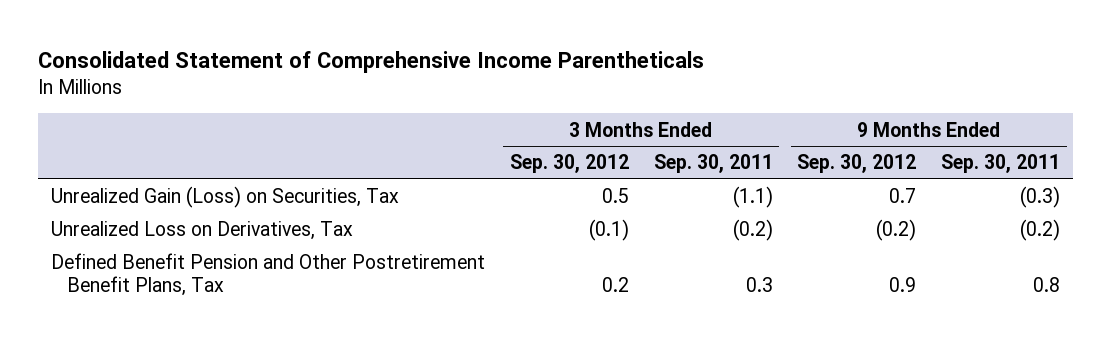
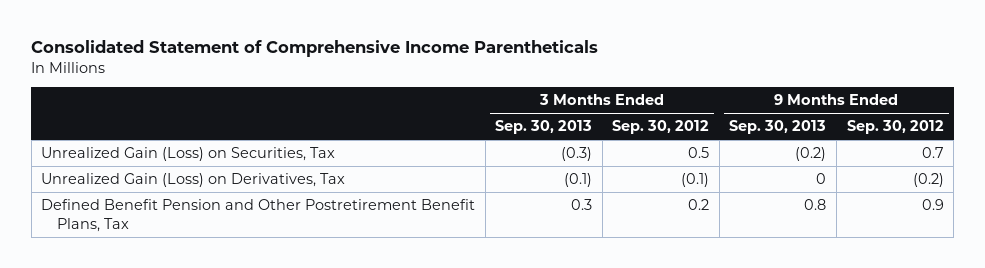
[653,154,773,174] Sep. 30, 2011 -> none
[941,154,1061,174] Sep. 30, 2011 -> none
none -> [495,120,593,135] Sep. 30, 2013
none -> [729,120,827,135] Sep. 30, 2013
[50,221,353,241] Unrealized Loss on Derivatives, Tax -> [41,173,346,188] Unrealized Gain (Loss) on Derivatives, Tax

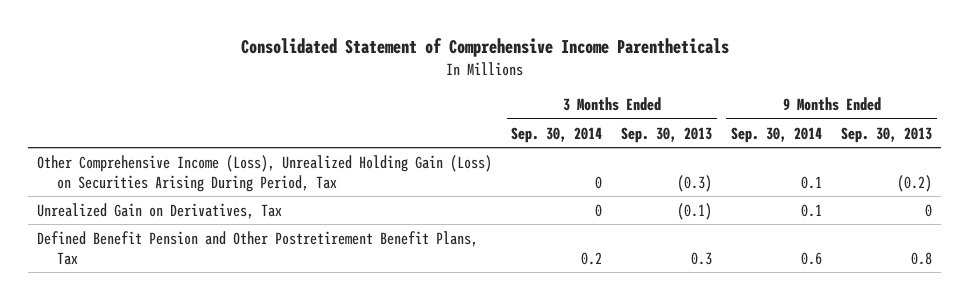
[612,120,710,135] Sep. 30, 2012 -> none
[846,120,944,135] Sep. 30, 2012 -> none
none -> [511,126,603,143] Sep. 30, 2014
none -> [731,126,823,143] Sep. 30, 2014
[41,147,336,162] Unrealized Gain (Loss) on Securities, Tax -> [37,154,493,192] Other Comprehensive Income (Loss), Unrealized Holding Gain (Loss) on Securities Arising During Period, Tax
[41,173,346,188] Unrealized Gain (Loss) on Derivatives, Tax -> [37,202,283,219] Unrealized Gain on Derivatives, Tax

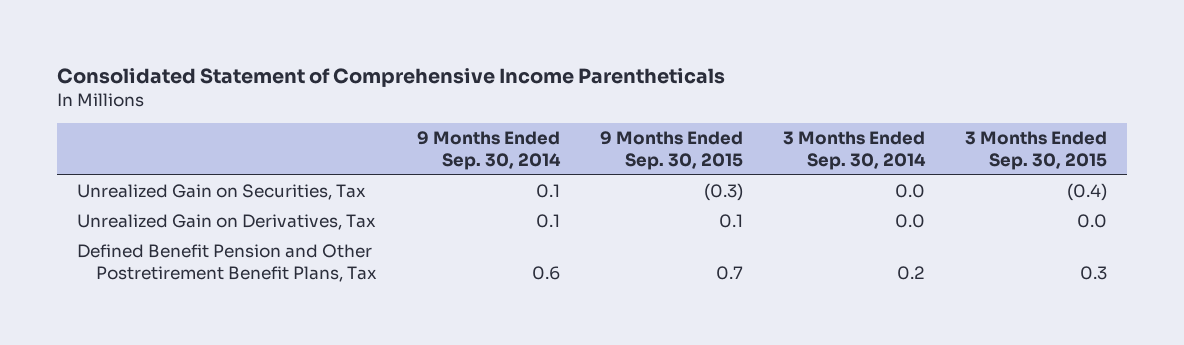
[621,126,713,143] Sep. 30, 2013 -> none
[840,126,932,143] Sep. 30, 2013 -> none
none -> [600,131,744,170] 9 Months Ended Sep. 30, 2015
none -> [964,131,1107,170] 3 Months Ended Sep. 30, 2015
[37,154,493,192] Other Comprehensive Income (Loss), Unrealized Holding Gain (Loss) on Securities Arising During Period, Tax -> [77,184,367,201] Unrealized Gain on Securities, Tax
[595,175,603,189] 0 -> [894,184,925,199] 0.0
[595,203,603,217] 0 -> [894,214,925,229] 0.0

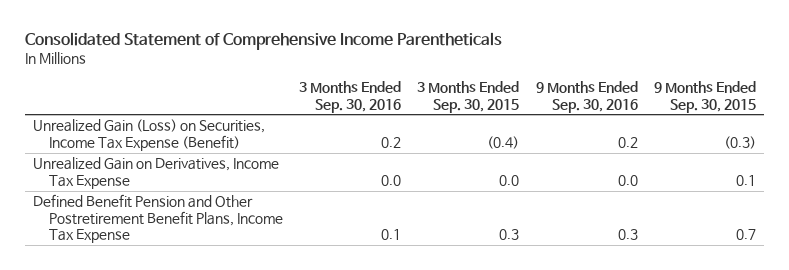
[417,131,562,170] 9 Months Ended Sep. 30, 2014 -> none
[782,131,926,170] 3 Months Ended Sep. 30, 2014 -> none
none -> [299,81,402,113] 3 Months Ended Sep. 30, 2016
none -> [535,81,638,113] 9 Months Ended Sep. 30, 2016
[77,184,367,201] Unrealized Gain on Securities, Tax -> [32,119,265,151] Unrealized Gain (Loss) on Securities, Income Tax Expense (Benefit)
[77,214,377,231] Unrealized Gain on Derivatives, Tax -> [32,157,279,189] Unrealized Gain on Derivatives, Income Tax Expense
[77,244,378,282] Defined Benefit Pension and Other Postretirement Benefit Plans, Tax -> [32,194,283,244] Defined Benefit Pension and Other Postretirement Benefit Plans, Income Tax Expense

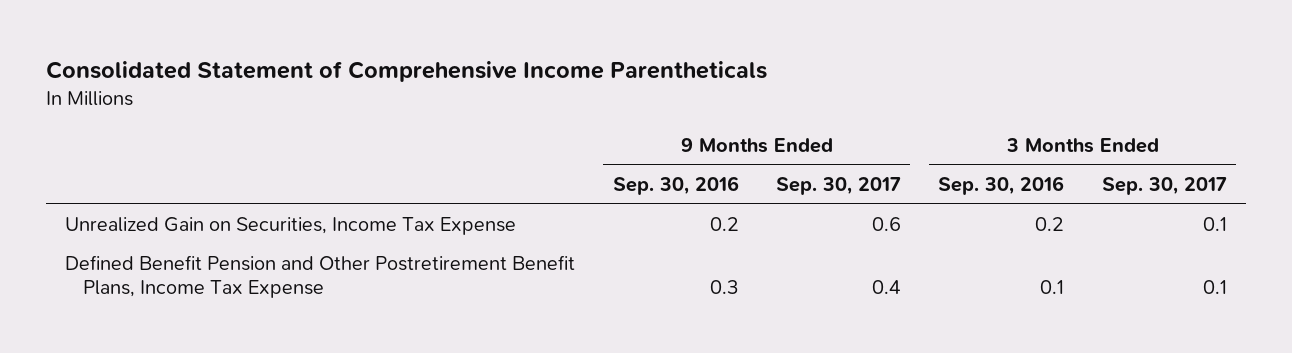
[417,81,520,113] 3 Months Ended Sep. 30, 2015 -> none
[654,81,757,113] 9 Months Ended Sep. 30, 2015 -> none
none -> [776,177,902,196] Sep. 30, 2017
none -> [1101,177,1227,196] Sep. 30, 2017
[32,157,279,189] Unrealized Gain on Derivatives, Income Tax Expense -> none
[32,119,265,151] Unrealized Gain (Loss) on Securities, Income Tax Expense (Benefit) -> [65,217,517,236] Unrealized Gain on Securities, Income Tax Expense

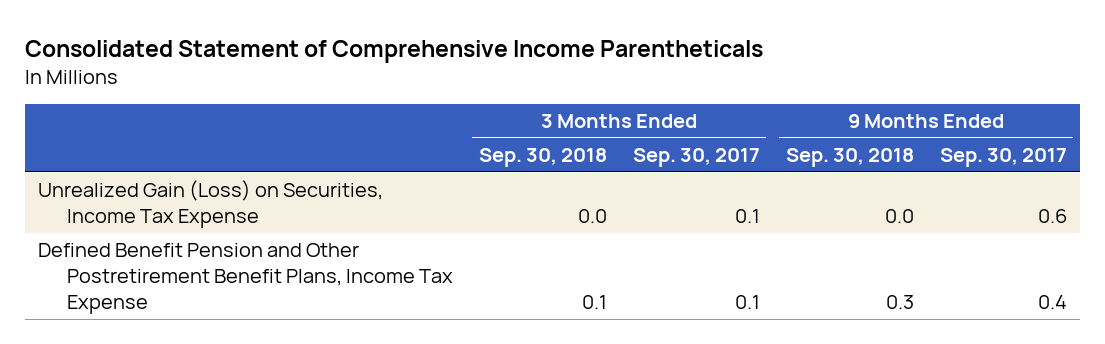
[612,176,739,196] Sep. 30, 2016 -> none
[938,176,1065,196] Sep. 30, 2016 -> none
none -> [478,147,607,167] Sep. 30, 2018
none -> [785,147,914,167] Sep. 30, 2018
[65,217,517,236] Unrealized Gain on Securities, Income Tax Expense -> [38,180,384,229] Unrealized Gain (Loss) on Securities, Income Tax Expense

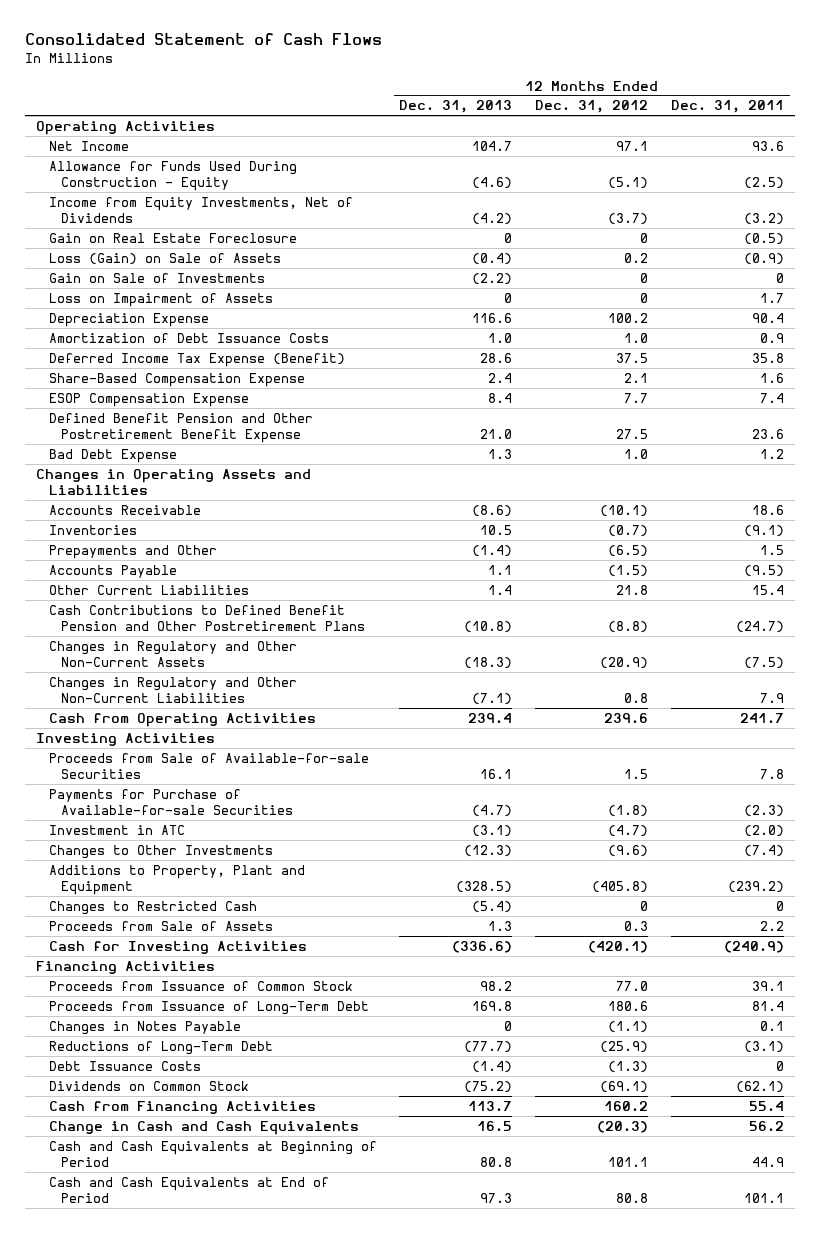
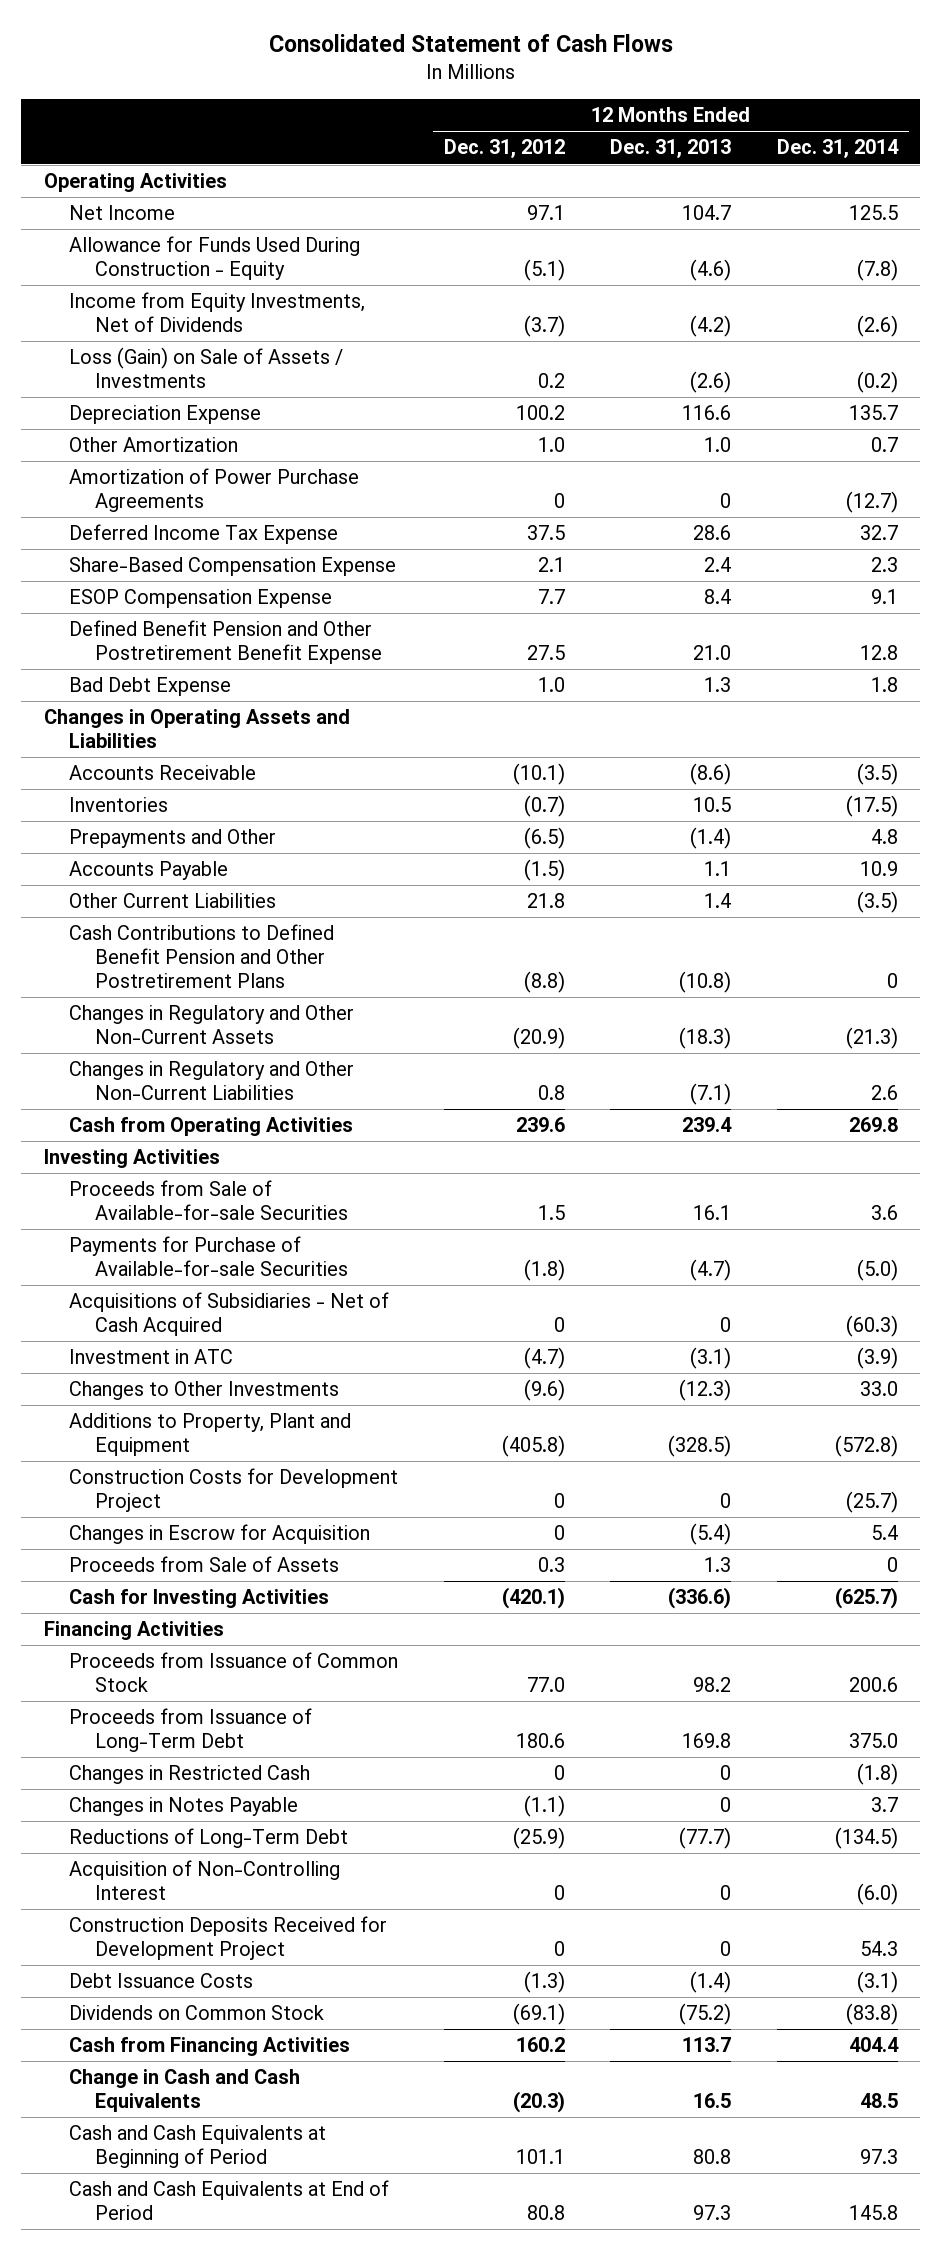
[670,100,784,114] Dec. 31, 2011 -> none
none -> [776,139,899,159] Dec. 31, 2014
[48,232,297,243] Gain on Real Estate Foreclosure -> none
[48,272,265,283] Gain on Sale of Investments -> none
[48,292,273,307] Loss on Impairment of Assets -> none
[48,252,281,265] Loss (Gain) on Sale of Assets -> [69,347,344,388] Loss (Gain) on Sale of Assets / Investments
[472,252,513,265] (0.4) -> [690,370,732,393] (2.6)
[48,332,329,343] Amortization of Debt Issuance Costs -> [69,437,239,453] Other Amortization
none -> [69,468,360,512] Amortization of Power Purchase Agreements
[48,352,345,367] Deferred Income Tax Expense (Benefit) -> [69,524,339,545] Deferred Income Tax Expense
none -> [69,1292,390,1336] Acquisitions of Subsidiaries - Net of Cash Acquired
none -> [69,1468,399,1512] Construction Costs for Development Project
[48,900,257,915] Changes to Restricted Cash -> [69,1524,371,1545] Changes in Escrow for Acquisition
none -> [69,1765,311,1785] Changes in Restricted Cash
none -> [69,1860,341,1900] Acquisition of Non-Controlling Interest
none -> [69,1916,388,1960] Construction Deposits Received for Development Project

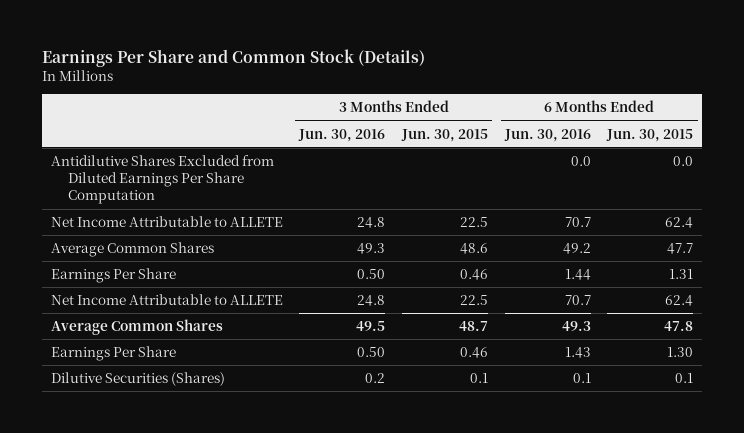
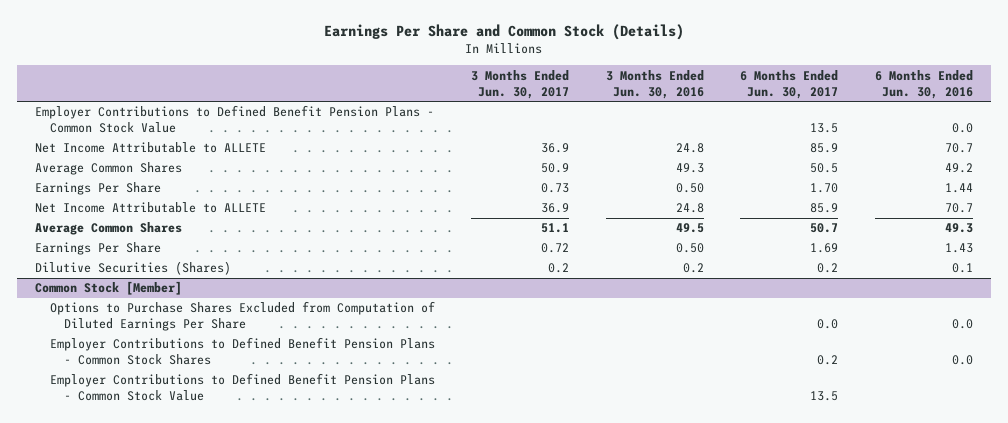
[401,128,489,142] Jun. 30, 2015 -> none
[606,128,694,142] Jun. 30, 2015 -> none
none -> [471,69,570,99] 3 Months Ended Jun. 30, 2017
none -> [740,69,839,99] 6 Months Ended Jun. 30, 2017
[50,155,274,205] Antidilutive Shares Excluded from Diluted Earnings Per Share Computation -> none
none -> [35,105,435,134] Employer Contributions to Defined Benefit Pension Plans - Common Stock Value
none -> [35,281,183,296] Common Stock [Member]
none -> [49,301,435,332] Options to Purchase Shares Excluded from Computation of Diluted Earnings Per Share
none -> [49,337,435,366] Employer Contributions to Defined Benefit Pension Plans - Common Stock Shares
none -> [49,373,435,402] Employer Contributions to Defined Benefit Pension Plans - Common Stock Value

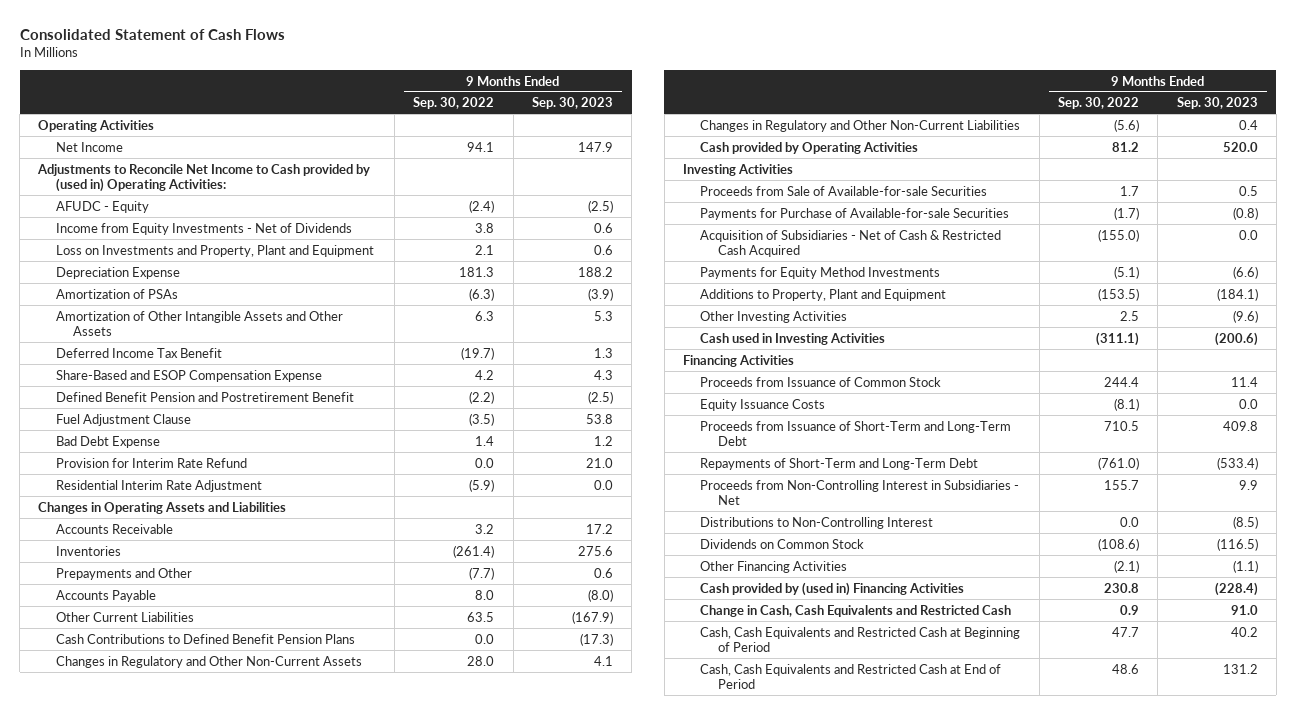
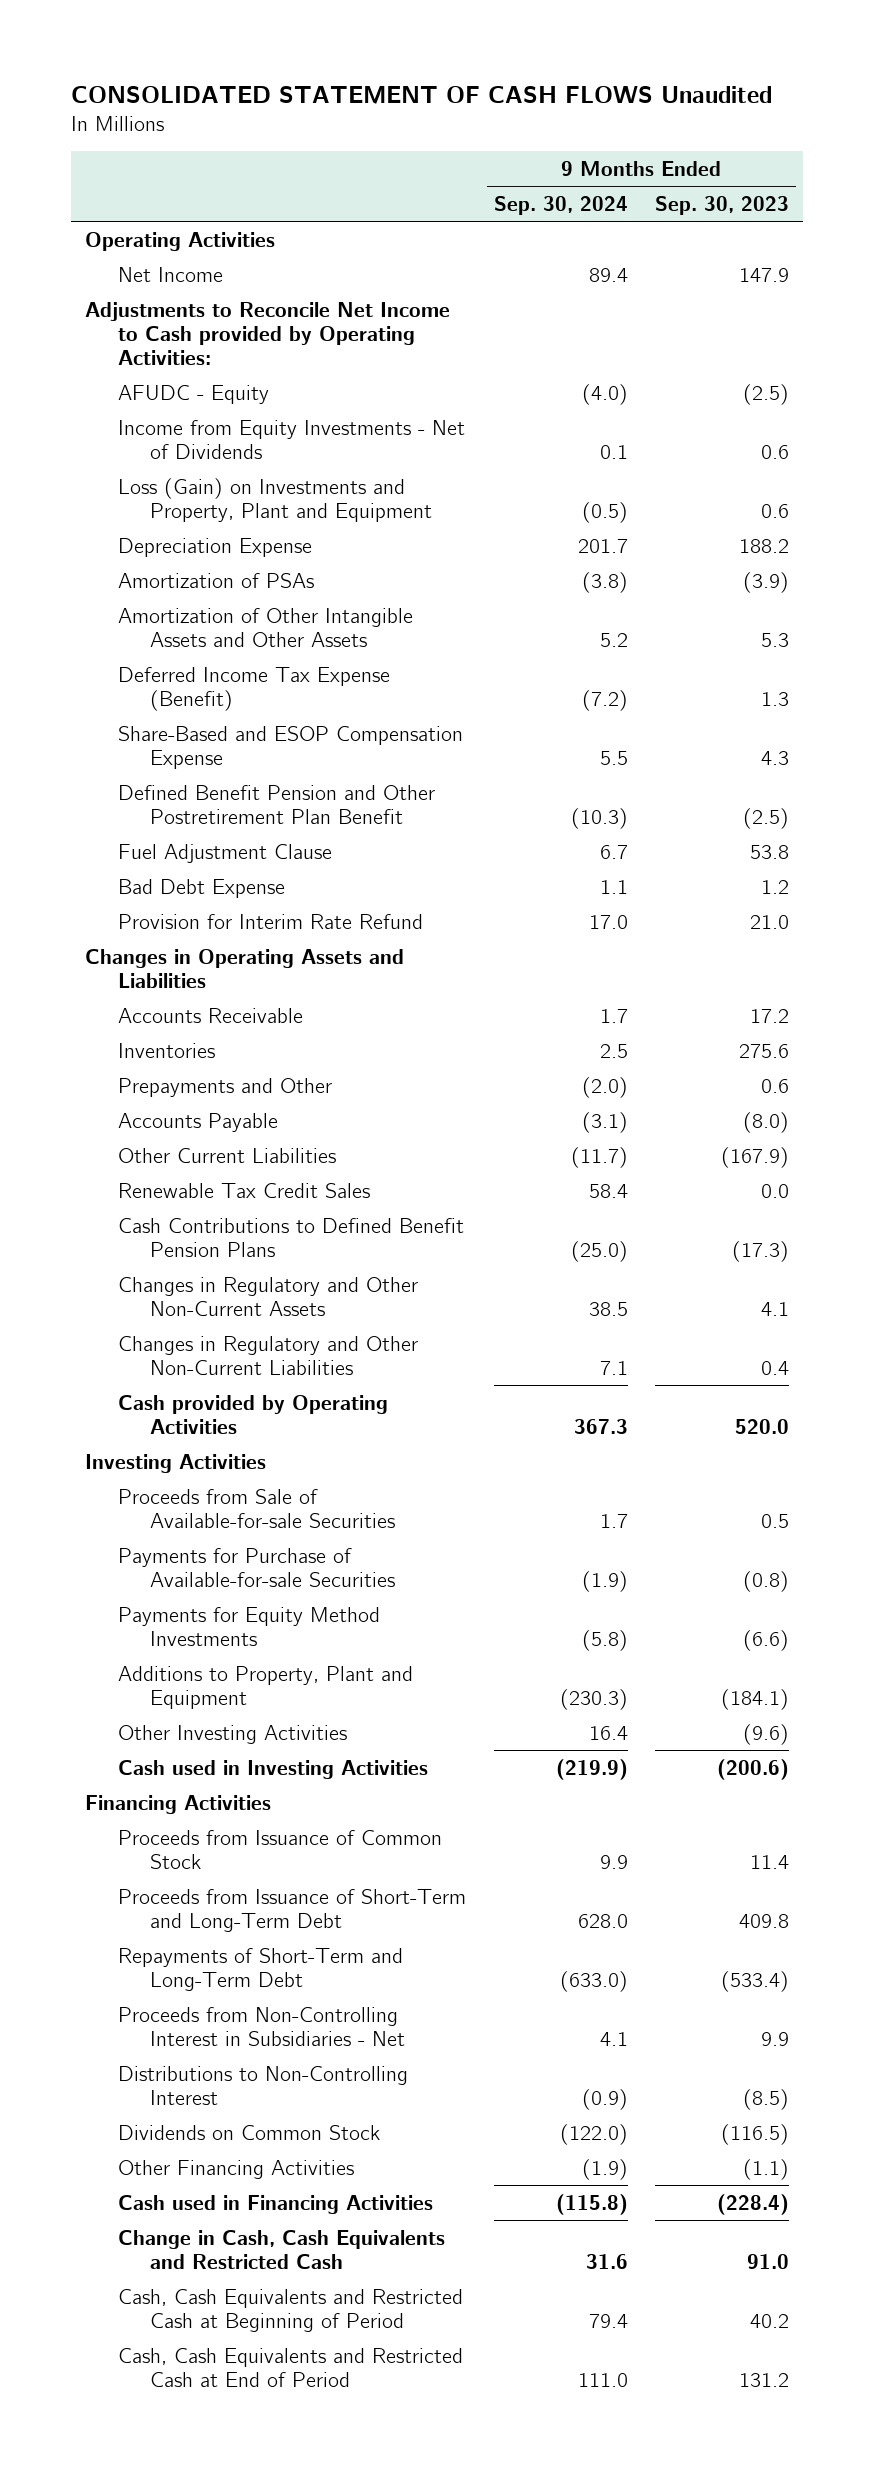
[19,28,285,40] Consolidated Statement of Cash Flows -> [71,86,773,105] CONSOLIDATED STATEMENT OF CASH FLOWS Unaudited
[413,97,495,110] Sep. 30, 2022 -> none
none -> [493,195,628,215] Sep. 30, 2024
[37,163,371,192] Adjustments to Reconcile Net Income to Cash provided by (used in) Operating Activities: -> [85,301,451,366] Adjustments to Reconcile Net Income to Cash provided by Operating Activities:
[55,244,374,257] Loss on Investments and Property, Plant and Equipment -> [117,477,433,522] Loss (Gain) on Investments and Property, Plant and Equipment
[55,347,222,358] Deferred Income Tax Benefit -> [117,666,390,711] Deferred Income Tax Expense (Benefit)
[55,391,354,402] Defined Benefit Pension and Postretirement Benefit -> [117,784,435,824] Defined Benefit Pension and Other Postretirement Plan Benefit
[55,479,262,492] Residential Interim Rate Adjustment -> none
none -> [117,1182,370,1198] Renewable Tax Credit Sales
[700,229,1002,257] Acquisition of Subsidiaries - Net of Cash & Restricted Cash Acquired -> none
[700,398,826,411] Equity Issuance Costs -> none
[700,581,965,596] Cash provided by (used in) Financing Activities -> [117,2194,433,2214] Cash used in Financing Activities

